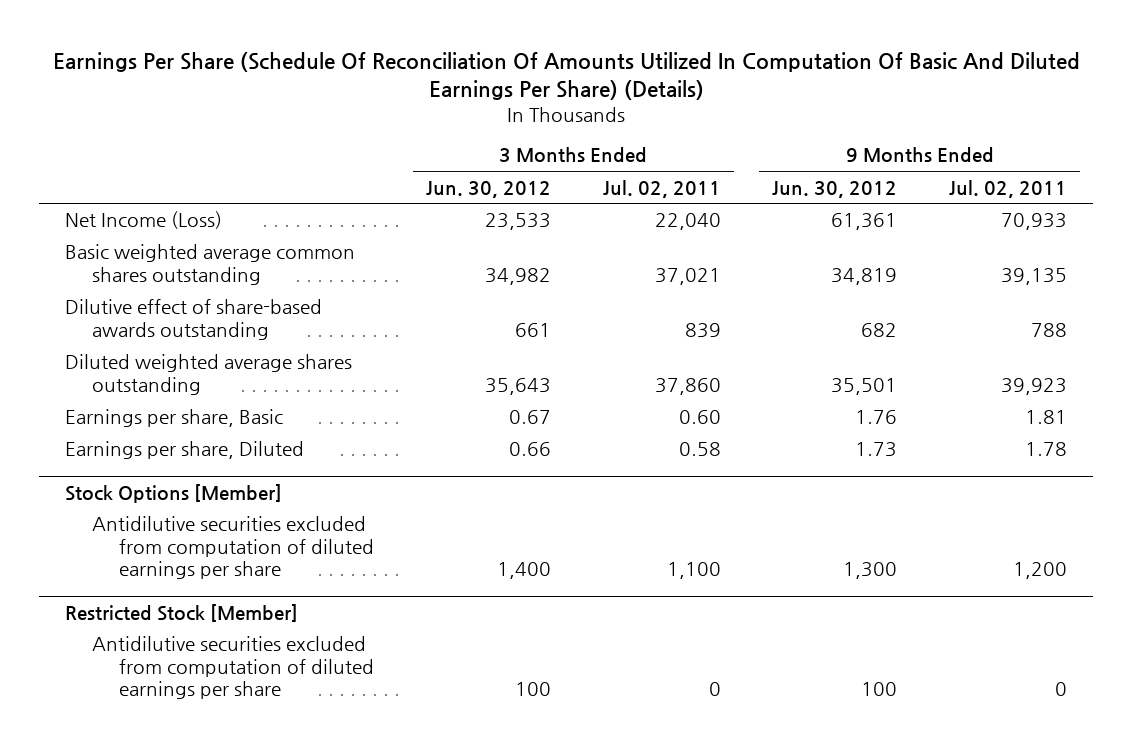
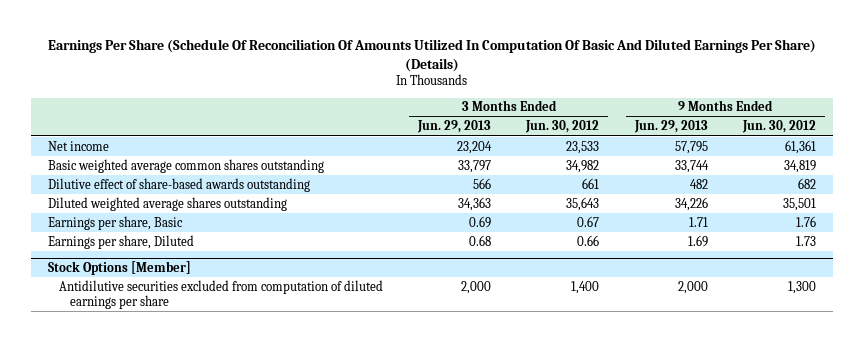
[602,179,721,198] Jul. 02, 2011 -> none
[948,179,1067,198] Jul. 02, 2011 -> none
none -> [417,120,492,134] Jun. 29, 2013
none -> [633,120,708,134] Jun. 29, 2013
[64,211,222,230] Net Income (Loss) -> [48,140,110,151] Net income
[64,603,298,622] Restricted Stock [Member] -> none
[92,636,375,700] Antidilutive securities excluded from computation of diluted earnings per share -> none

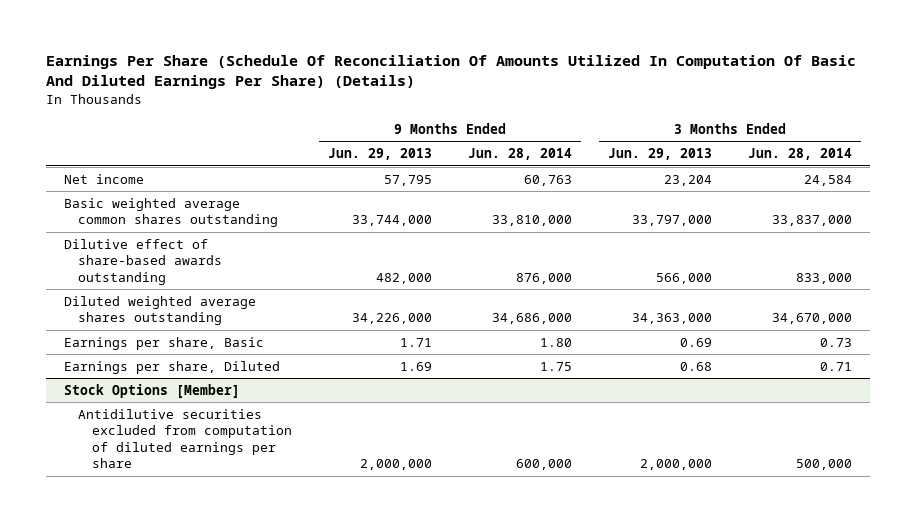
[525,120,600,134] Jun. 30, 2012 -> none
[741,120,816,134] Jun. 30, 2012 -> none
none -> [467,148,572,161] Jun. 28, 2014
none -> [747,148,852,161] Jun. 28, 2014
[458,159,492,173] 33,797 -> [631,215,712,227] 33,797,000
[674,159,709,173] 33,744 -> [351,215,432,227] 33,744,000
[473,177,492,189] 566 -> [655,272,712,284] 566,000
[689,178,708,189] 482 -> [375,272,432,284] 482,000
[458,196,492,211] 34,363 -> [631,313,712,325] 34,363,000
[674,196,708,211] 34,226 -> [351,313,432,325] 34,226,000
[461,280,492,294] 2,000 -> [639,459,712,471] 2,000,000
[677,280,708,294] 2,000 -> [359,459,432,471] 2,000,000

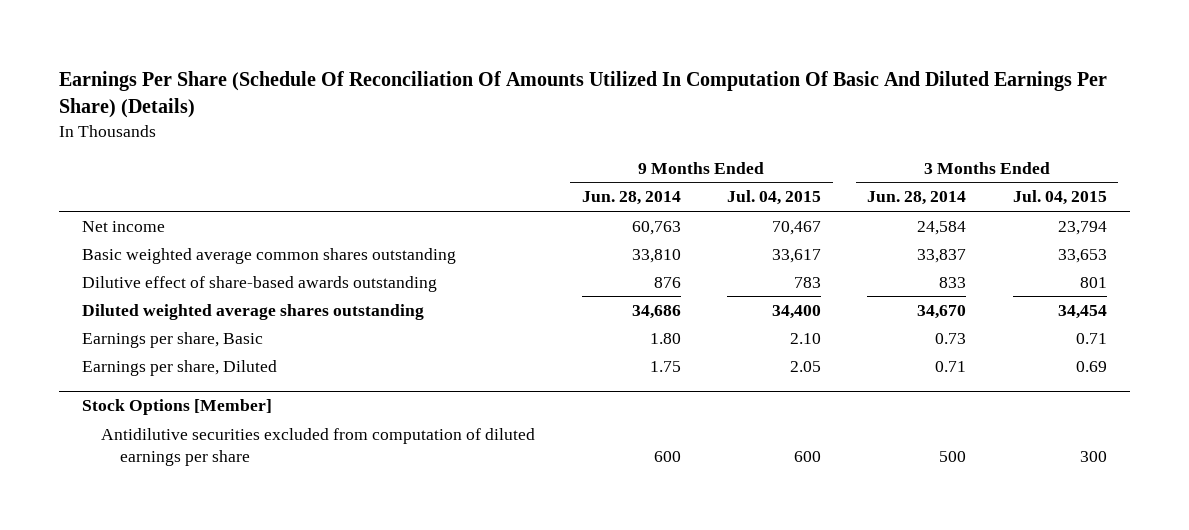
[327,148,432,161] Jun. 29, 2013 -> none
[607,148,712,161] Jun. 29, 2013 -> none
none -> [727,190,822,206] Jul. 04, 2015
none -> [1012,190,1107,206] Jul. 04, 2015
[491,215,572,227] 33,810,000 -> [631,248,681,263] 33,810
[771,215,852,227] 33,837,000 -> [917,248,967,263] 33,837
[515,272,572,284] 876,000 -> [653,276,681,288] 876
[795,272,852,284] 833,000 -> [939,276,967,288] 833
[491,313,572,325] 34,686,000 -> [631,304,681,319] 34,686
[771,313,852,325] 34,670,000 -> [917,304,967,319] 34,670
[515,459,572,471] 600,000 -> [653,451,681,463] 600
[795,459,852,471] 500,000 -> [939,451,967,463] 500

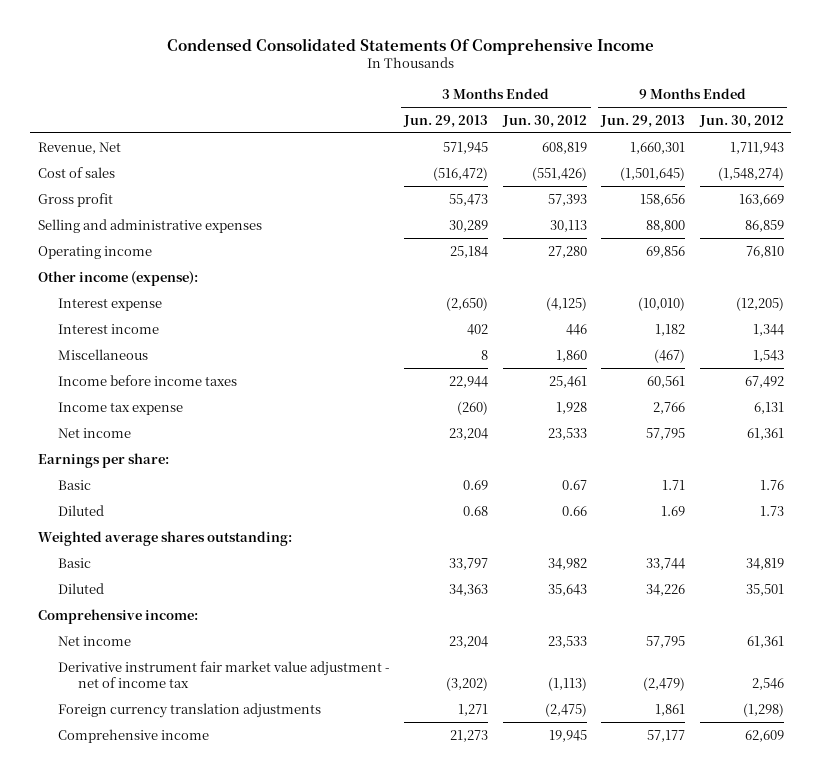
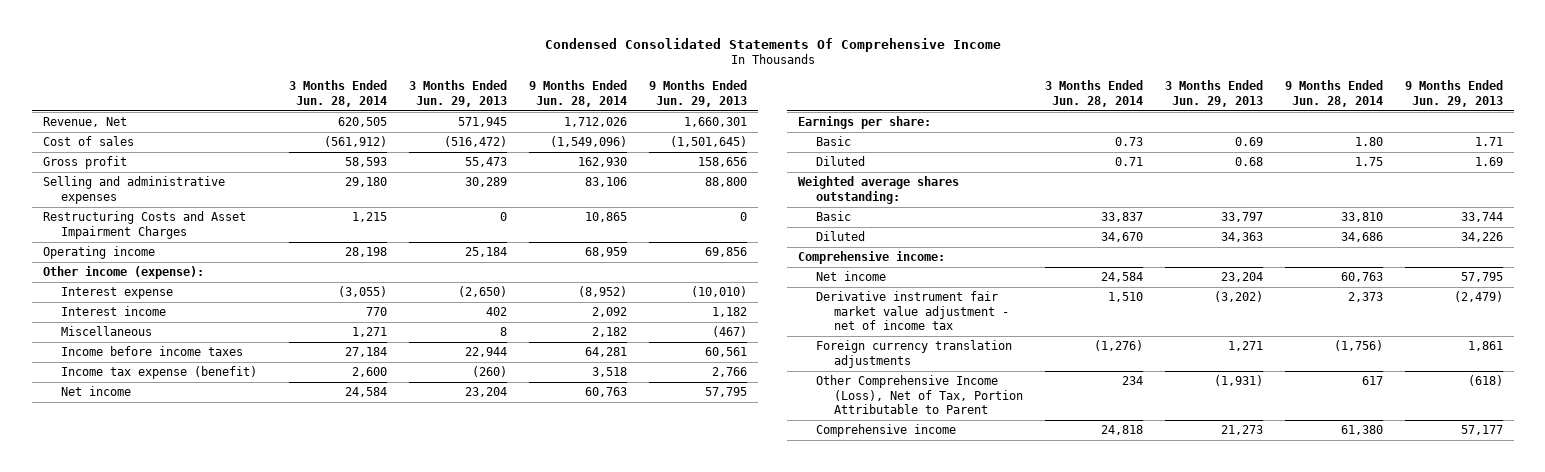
[501,114,587,128] Jun. 30, 2012 -> none
[698,114,784,128] Jun. 30, 2012 -> none
none -> [289,80,388,107] 3 Months Ended Jun. 28, 2014
none -> [529,80,628,107] 9 Months Ended Jun. 28, 2014
none -> [42,211,246,239] Restructuring Costs and Asset Impairment Charges
[57,401,183,415] Income tax expense -> [60,366,257,380] Income tax expense (benefit)
none -> [815,375,1023,415] Other Comprehensive Income (Loss), Net of Tax, Portion Attributable to Parent

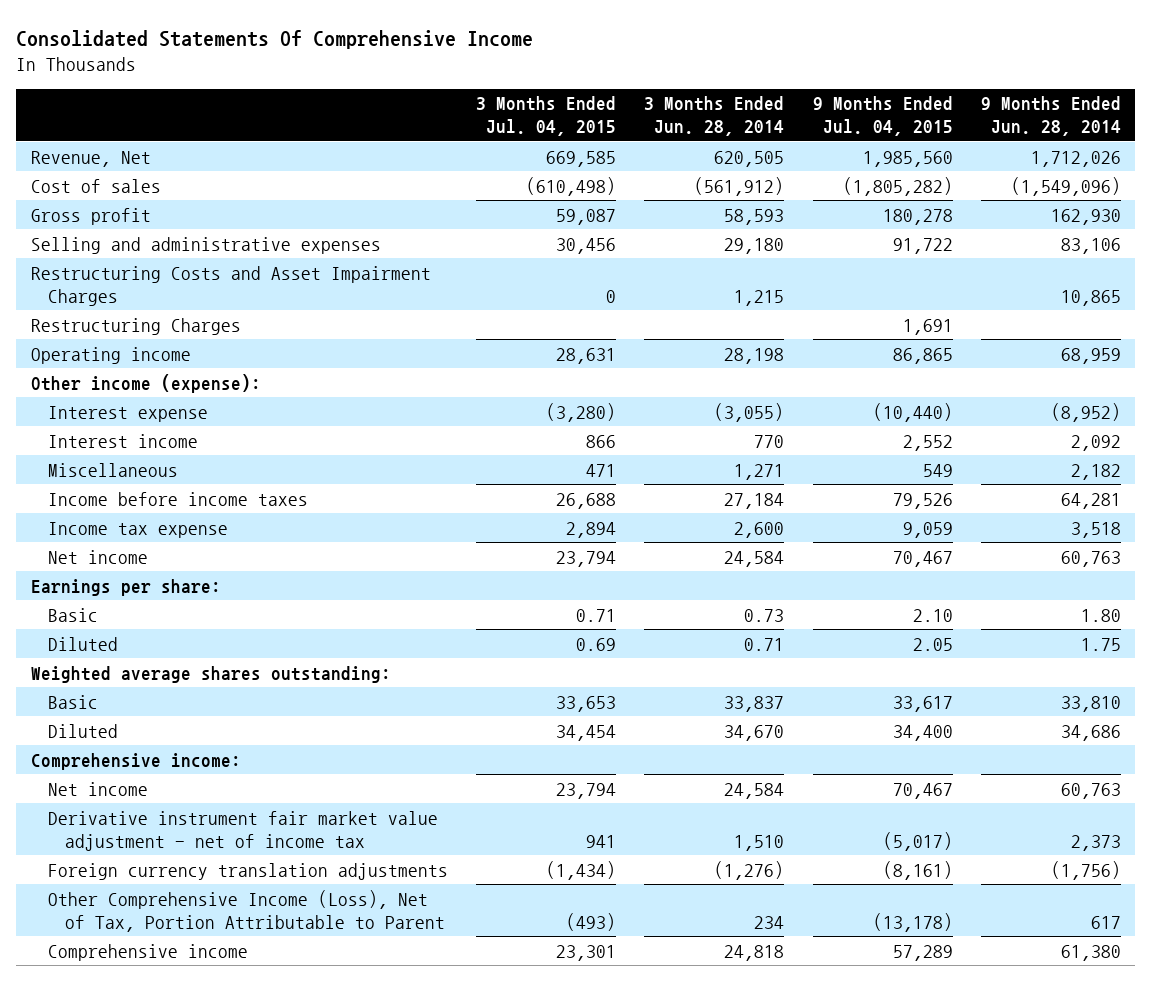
[544,38,1001,53] Condensed Consolidated Statements Of Comprehensive Income -> [16,30,534,50] Consolidated Statements Of Comprehensive Income
[409,80,508,107] 3 Months Ended Jun. 29, 2013 -> none
[649,80,748,107] 9 Months Ended Jun. 29, 2013 -> none
none -> [476,96,617,137] 3 Months Ended Jul. 04, 2015
none -> [812,96,953,137] 9 Months Ended Jul. 04, 2015
none -> [30,317,241,335] Restructuring Charges
[60,366,257,380] Income tax expense (benefit) -> [47,521,228,538] Income tax expense

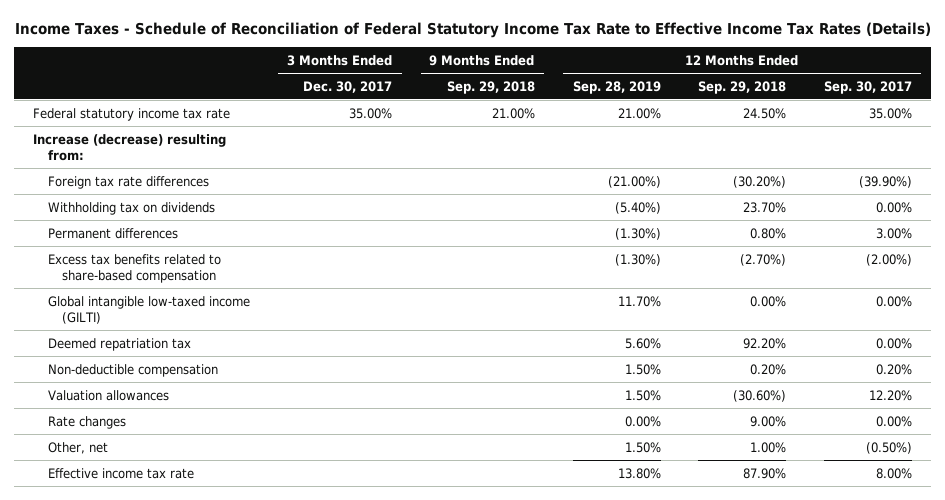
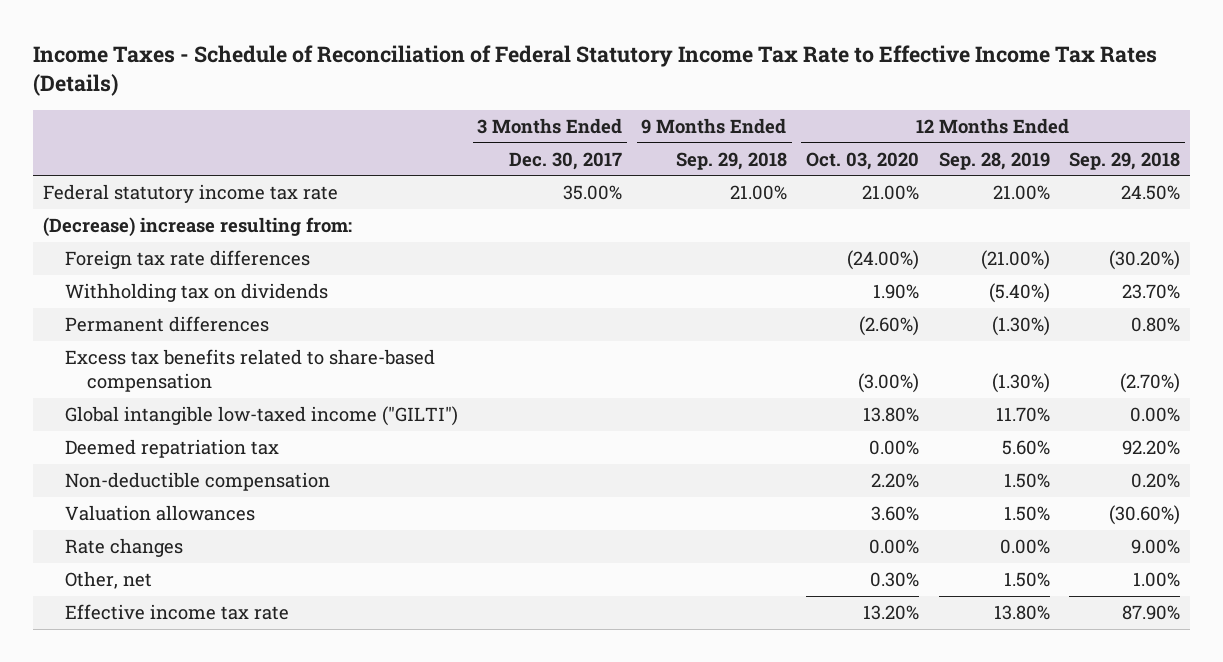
[823,80,912,94] Sep. 30, 2017 -> none
none -> [806,151,920,170] Oct. 03, 2020
[33,133,227,161] Increase (decrease) resulting from: -> [42,217,352,238] (Decrease) increase resulting from:
[47,295,250,324] Global intangible low-taxed income (GILTI) -> [64,406,458,427] Global intangible low-taxed income ("GILTI")

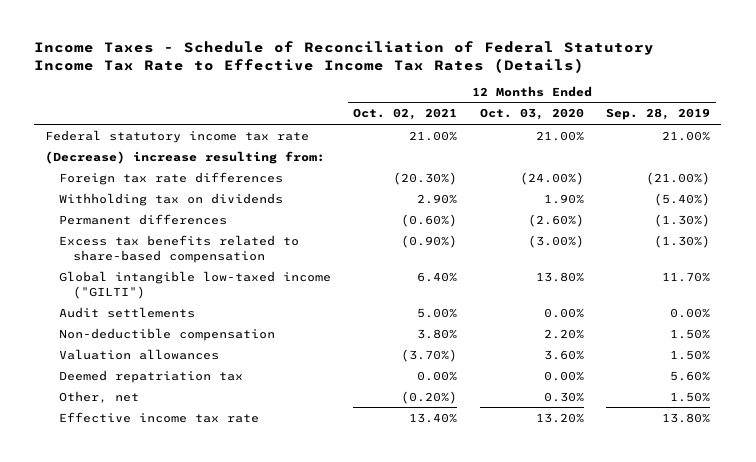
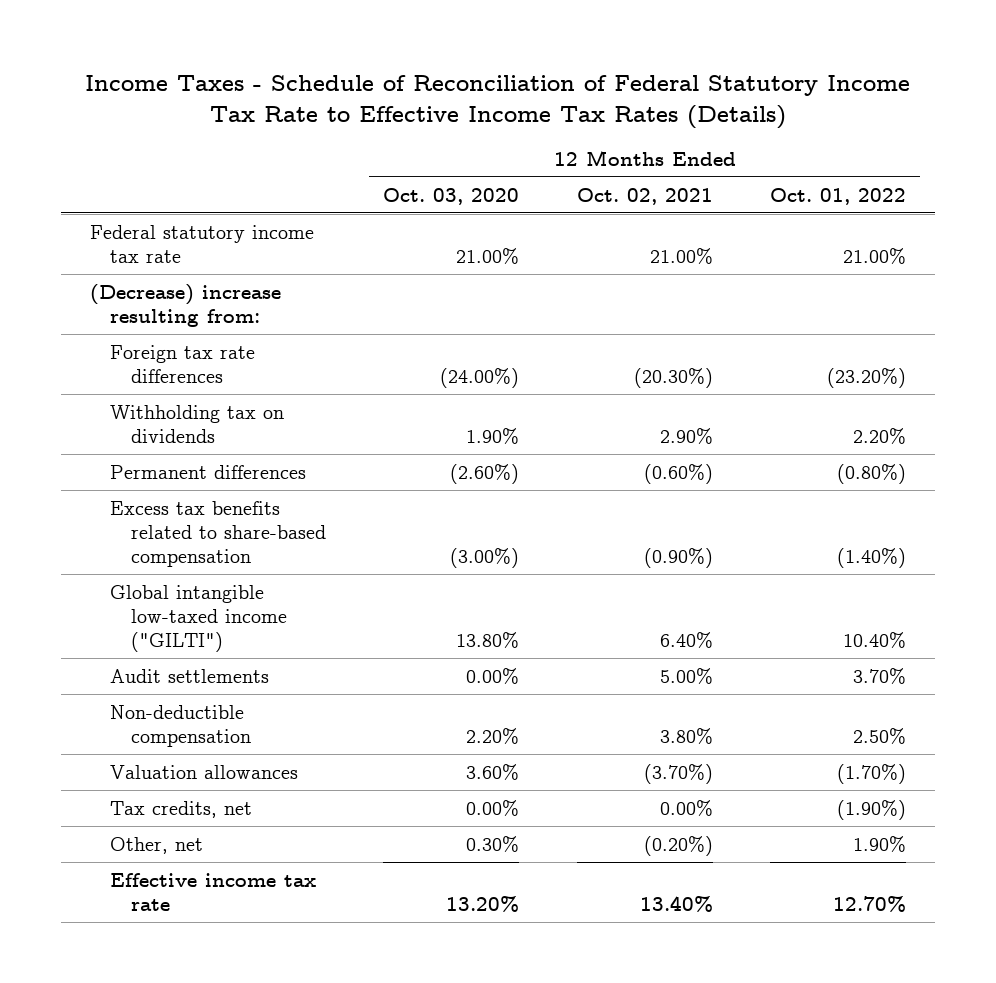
[606,108,711,121] Sep. 28, 2019 -> none
none -> [770,187,907,205] Oct. 01, 2022
[58,369,243,383] Deemed repatriation tax -> none
none -> [110,800,253,818] Tax credits, net

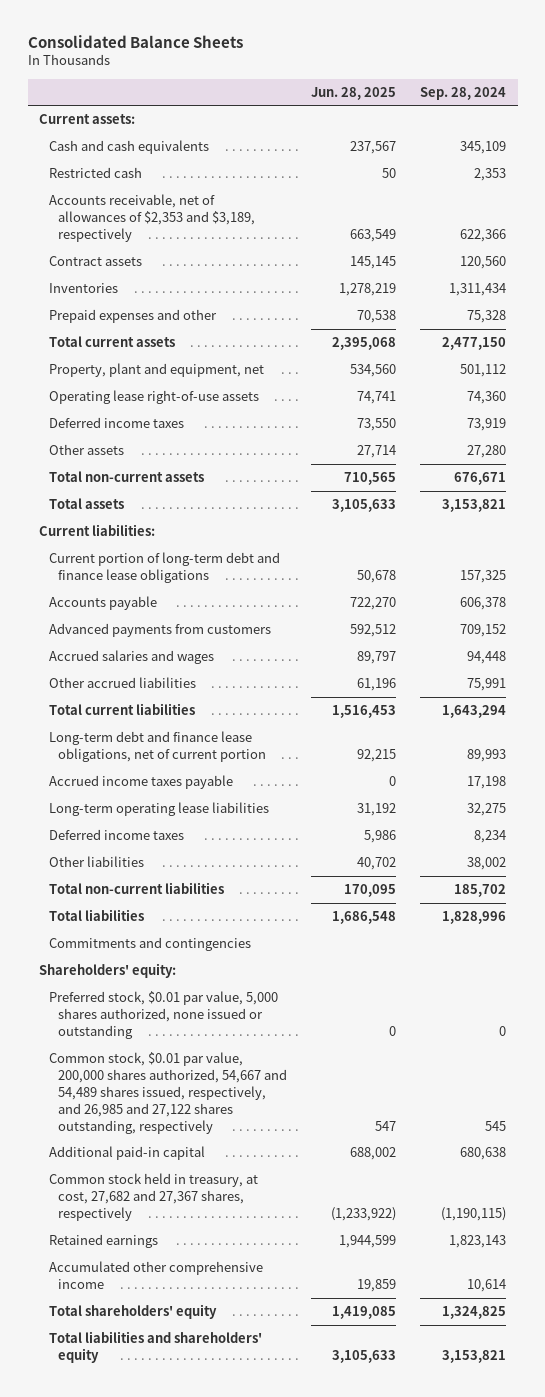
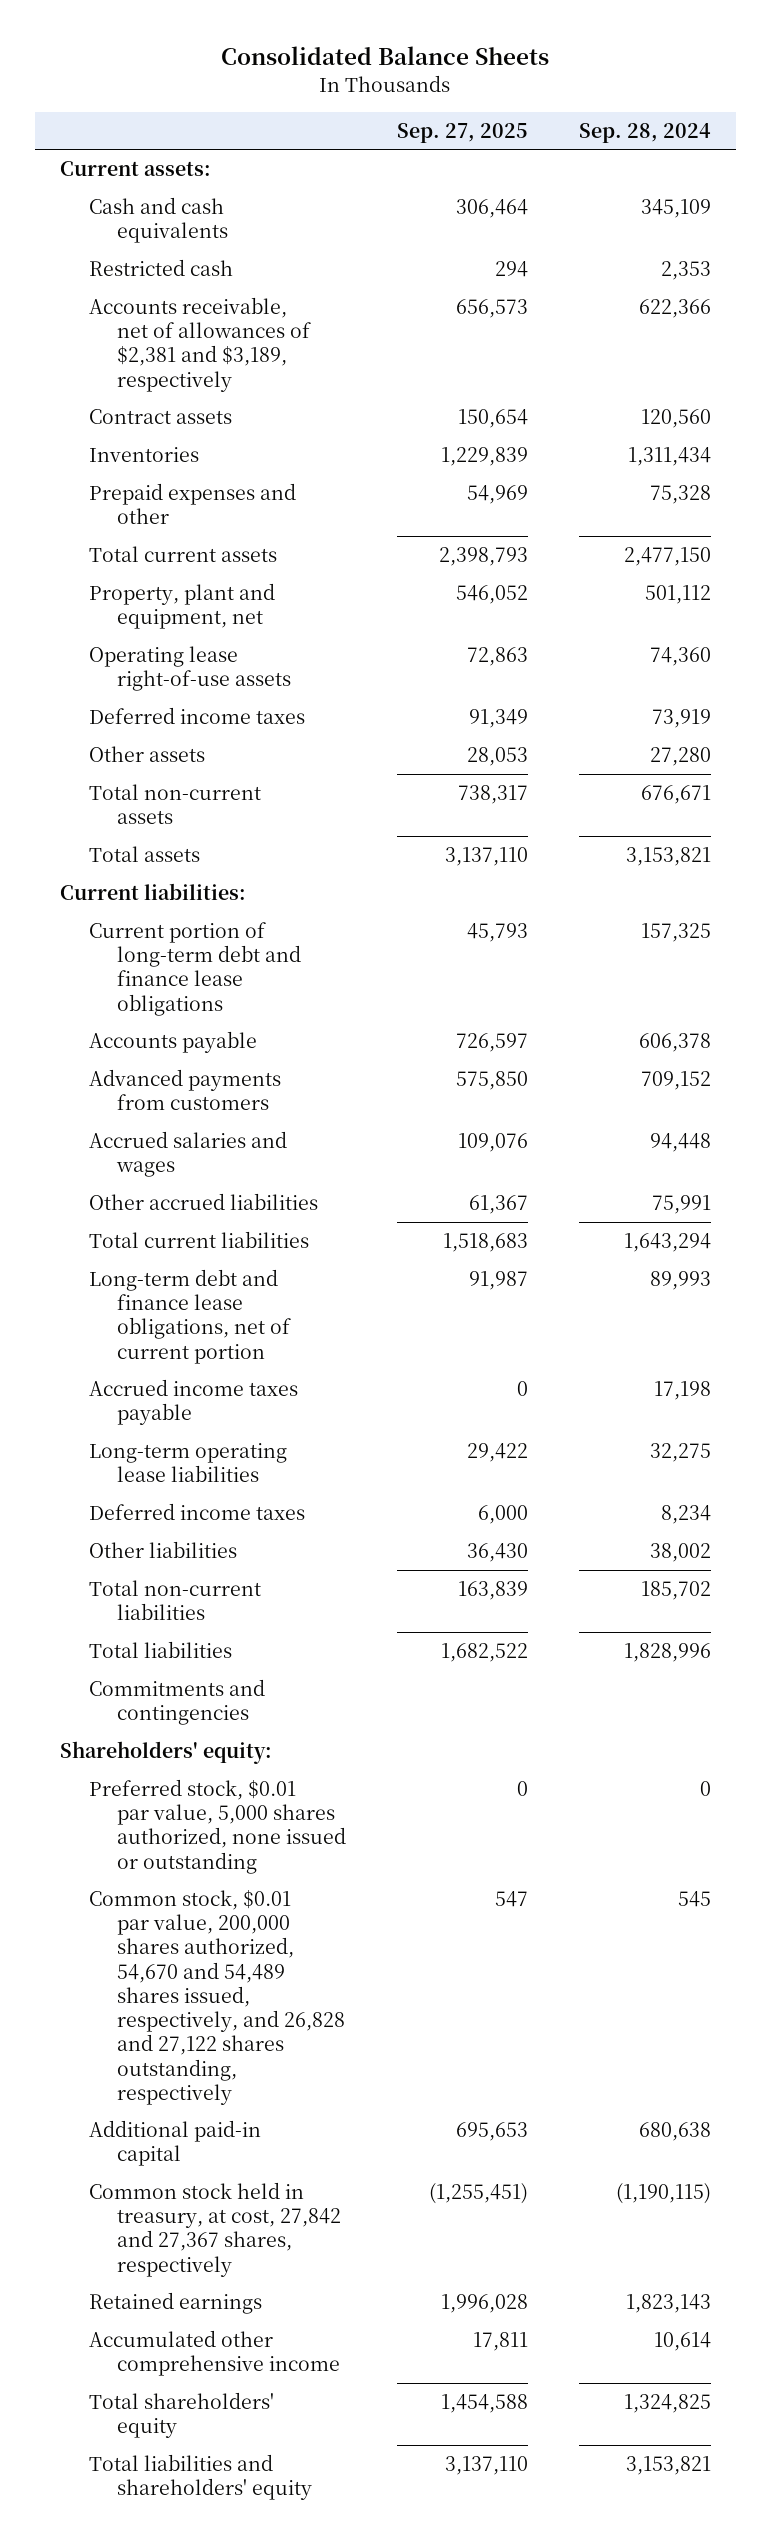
[311,86,397,100] Jun. 28, 2025 -> none
none -> [396,122,528,143] Sep. 27, 2025
[48,194,256,242] Accounts receivable, net of allowances of $2,353 and $3,189, respectively -> [88,297,311,392] Accounts receivable, net of allowances of $2,381 and $3,189, respectively
[48,1052,288,1134] Common stock, $0.01 par value, 200,000 shares authorized, 54,667 and 54,489 shares issued, respectively, and 26,985 and 27,122 shares outstanding, respectively -> [88,1890,345,2105] Common stock, $0.01 par value, 200,000 shares authorized, 54,670 and 54,489 shares issued, respectively, and 26,828 and 27,122 shares outstanding, respectively
[48,1173,258,1221] Common stock held in treasury, at cost, 27,682 and 27,367 shares, respectively -> [88,2182,341,2277] Common stock held in treasury, at cost, 27,842 and 27,367 shares, respectively

